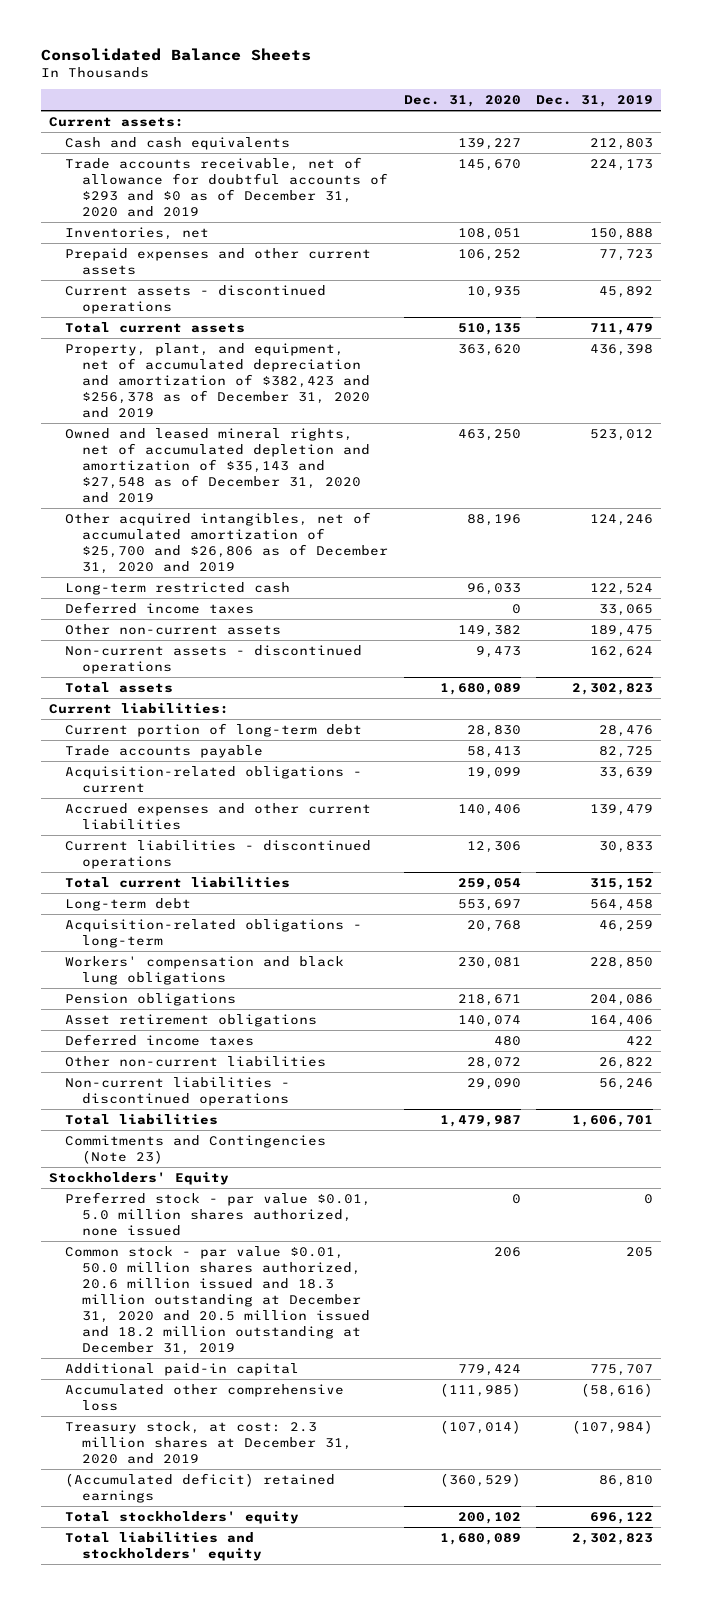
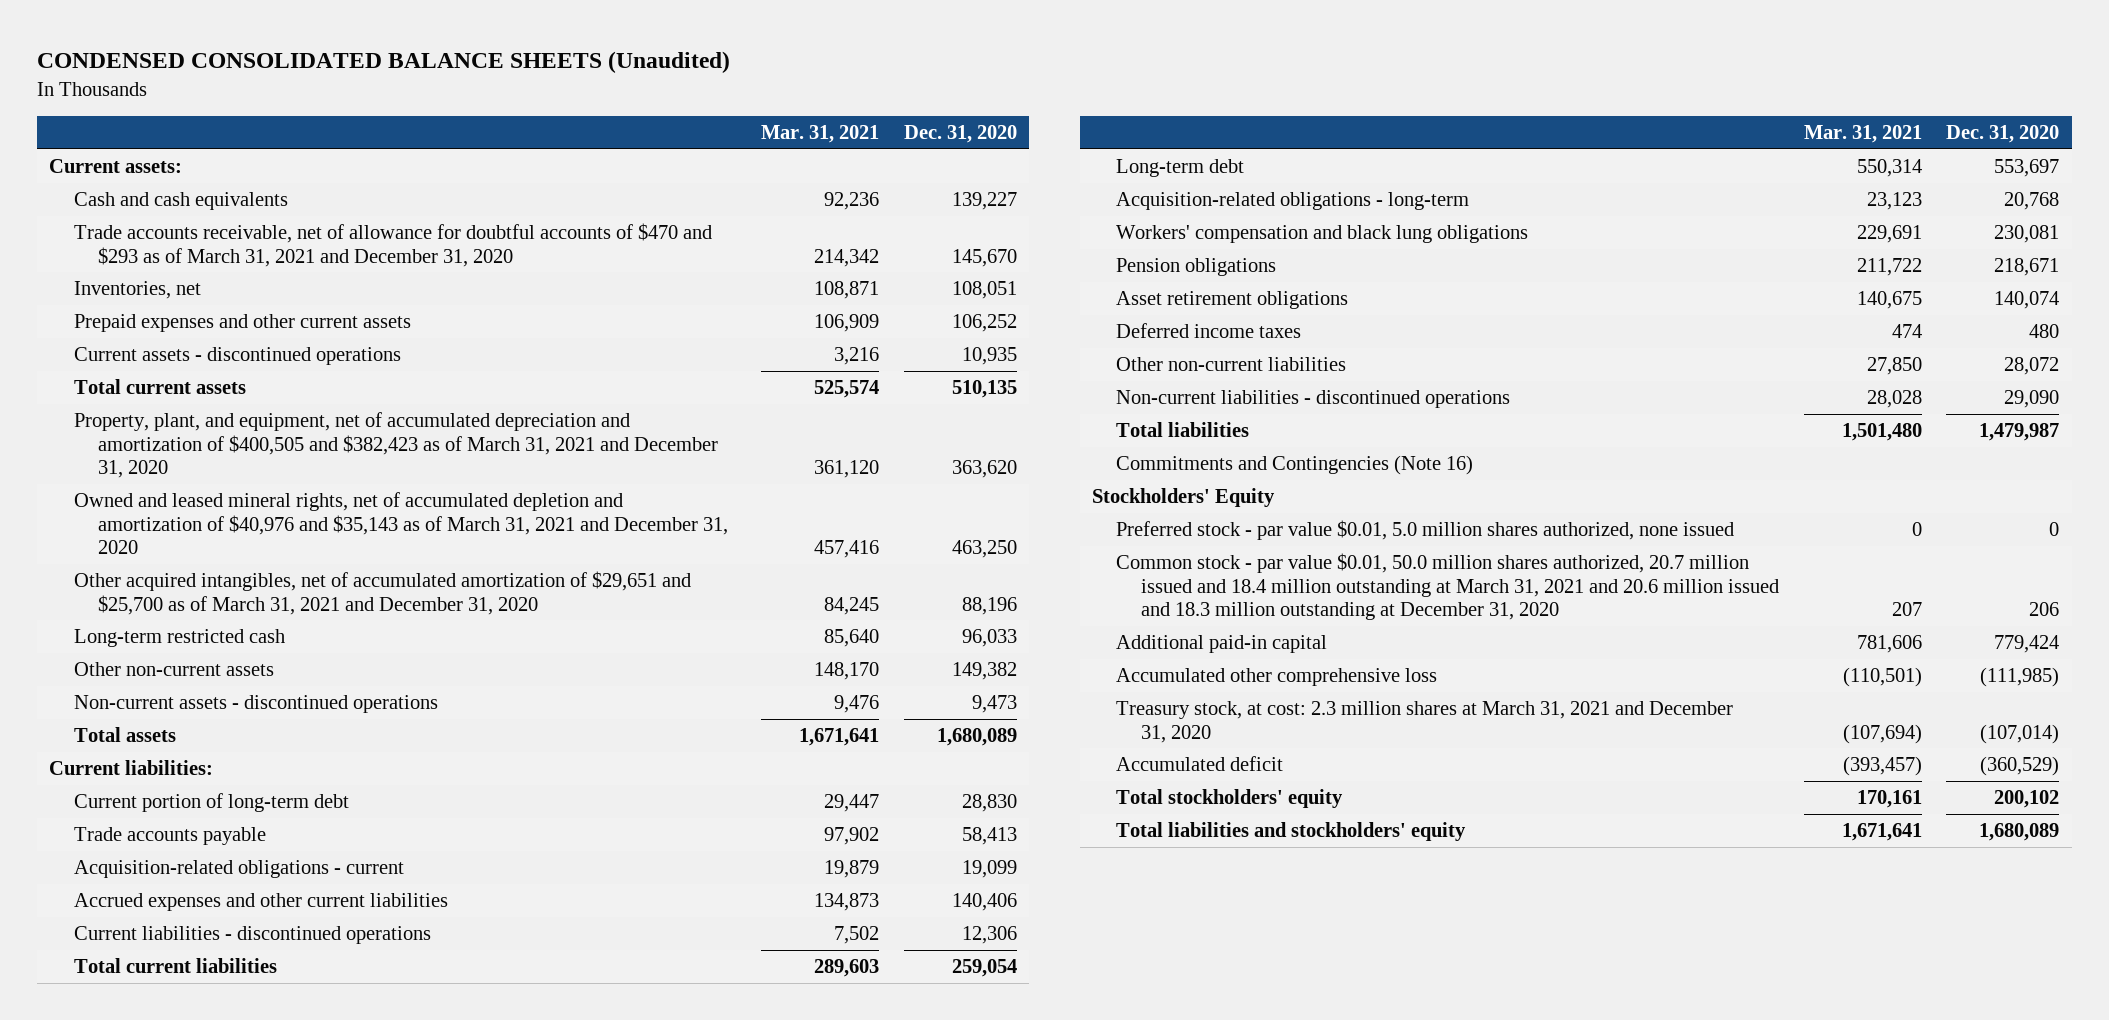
[40,48,311,62] Consolidated Balance Sheets -> [36,51,730,74] CONDENSED CONSOLIDATED BALANCE SHEETS (Unaudited)
[536,95,654,108] Dec. 31, 2019 -> none
none -> [760,125,879,144] Mar. 31, 2021
[65,156,388,217] Trade accounts receivable, net of allowance for doubtful accounts of $293 and $0 as of December 31, 2020 and 2019 -> [73,222,712,267] Trade accounts receivable, net of allowance for doubtful accounts of $470 and $293 as of March 31, 2021 and December 31, 2020
[65,342,370,418] Property, plant, and equipment, net of accumulated depreciation and amortization of $382,423 and $256,378 as of December 31, 2020 and 2019 -> [73,411,719,479] Property, plant, and equipment, net of accumulated depreciation and amortization of $400,505 and $382,423 as of March 31, 2021 and December 31, 2020
[65,427,370,503] Owned and leased mineral rights, net of accumulated depletion and amortization of $35,143 and $27,548 as of December 31, 2020 and 2019 -> [73,491,729,555] Owned and leased mineral rights, net of accumulated depletion and amortization of $40,976 and $35,143 as of March 31, 2021 and December 31, 2020
[65,511,388,574] Other acquired intangibles, net of accumulated amortization of $25,700 and $26,806 as of December 31, 2020 and 2019 -> [73,570,691,615] Other acquired intangibles, net of accumulated amortization of $29,651 and $25,700 as of March 31, 2021 and December 31, 2020
[65,601,255,614] Deferred income taxes -> none
[65,1134,327,1164] Commitments and Contingencies (Note 23) -> [1116,454,1474,475] Commitments and Contingencies (Note 16)
[65,1245,370,1355] Common stock - par value $0.01, 50.0 million shares authorized, 20.6 million issued and 18.3 million outstanding at December 31, 2020 and 20.5 million issued and 18.2 million outstanding at December 31, 2019 -> [1116,552,1779,621] Common stock - par value $0.01, 50.0 million shares authorized, 20.7 million issued and 18.4 million outstanding at March 31, 2021 and 20.6 million issued and 18.3 million outstanding at December 31, 2020
[65,1420,352,1464] Treasury stock, at cost: 2.3 million shares at December 31, 2020 and 2019 -> [1116,700,1734,743] Treasury stock, at cost: 2.3 million shares at March 31, 2021 and December 31, 2020
[65,1472,336,1503] (Accumulated deficit) retained earnings -> [1116,755,1284,771] Accumulated deficit

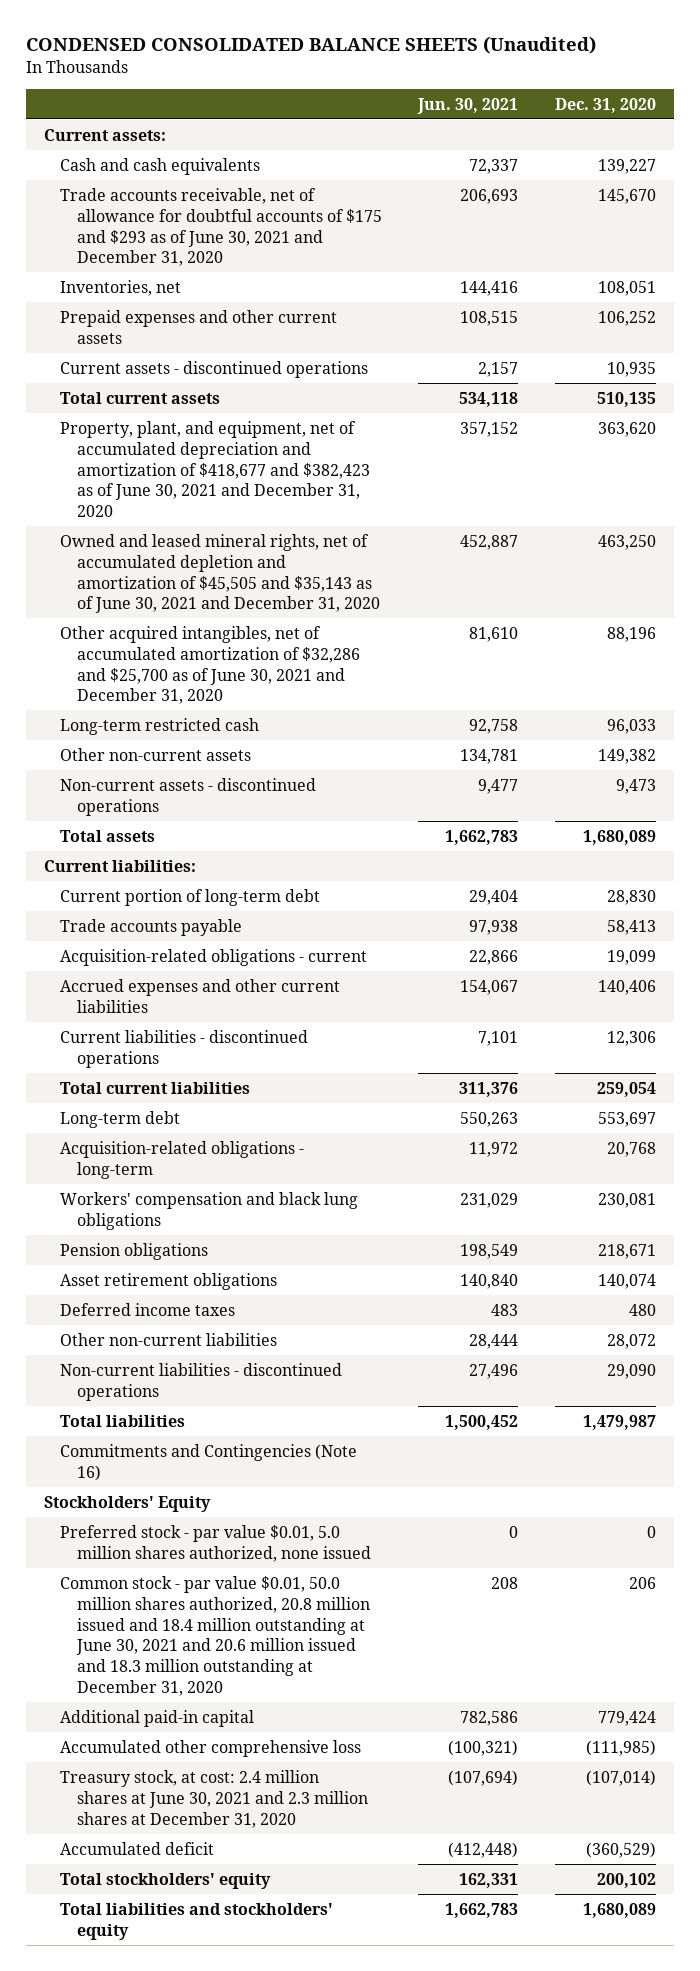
[760,125,879,144] Mar. 31, 2021 -> none
none -> [417,97,519,114] Jun. 30, 2021
[73,222,712,267] Trade accounts receivable, net of allowance for doubtful accounts of $470 and $293 as of March 31, 2021 and December 31, 2020 -> [60,187,382,267] Trade accounts receivable, net of allowance for doubtful accounts of $175 and $293 as of June 30, 2021 and December 31, 2020
[73,411,719,479] Property, plant, and equipment, net of accumulated depreciation and amortization of $400,505 and $382,423 as of March 31, 2021 and December 31, 2020 -> [60,420,370,518] Property, plant, and equipment, net of accumulated depreciation and amortization of $418,677 and $382,423 as of June 30, 2021 and December 31, 2020
[73,491,729,555] Owned and leased mineral rights, net of accumulated depletion and amortization of $40,976 and $35,143 as of March 31, 2021 and December 31, 2020 -> [60,533,380,614] Owned and leased mineral rights, net of accumulated depletion and amortization of $45,505 and $35,143 as of June 30, 2021 and December 31, 2020
[73,570,691,615] Other acquired intangibles, net of accumulated amortization of $29,651 and $25,700 as of March 31, 2021 and December 31, 2020 -> [60,625,360,705] Other acquired intangibles, net of accumulated amortization of $32,286 and $25,700 as of June 30, 2021 and December 31, 2020
[1116,552,1779,621] Common stock - par value $0.01, 50.0 million shares authorized, 20.7 million issued and 18.4 million outstanding at March 31, 2021 and 20.6 million issued and 18.3 million outstanding at December 31, 2020 -> [60,1575,370,1697] Common stock - par value $0.01, 50.0 million shares authorized, 20.8 million issued and 18.4 million outstanding at June 30, 2021 and 20.6 million issued and 18.3 million outstanding at December 31, 2020
[1116,700,1734,743] Treasury stock, at cost: 2.3 million shares at March 31, 2021 and December 31, 2020 -> [60,1769,368,1828] Treasury stock, at cost: 2.4 million shares at June 30, 2021 and 2.3 million shares at December 31, 2020

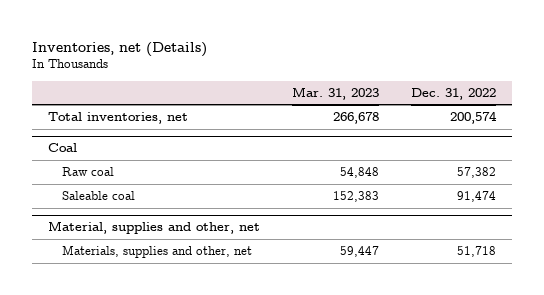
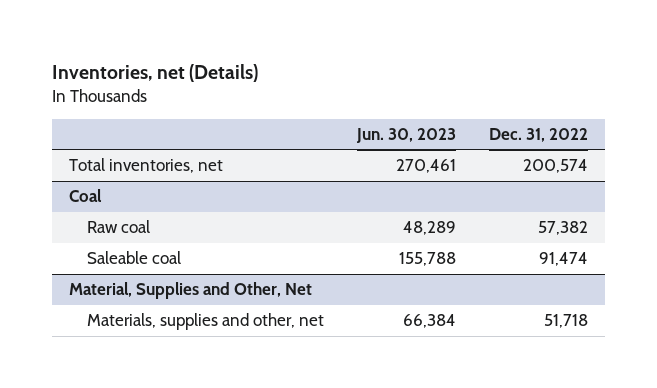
[292,86,380,100] Mar. 31, 2023 -> none
none -> [356,127,457,143] Jun. 30, 2023
[48,221,261,235] Material, supplies and other, net -> [69,282,313,300] Material, Supplies and Other, Net

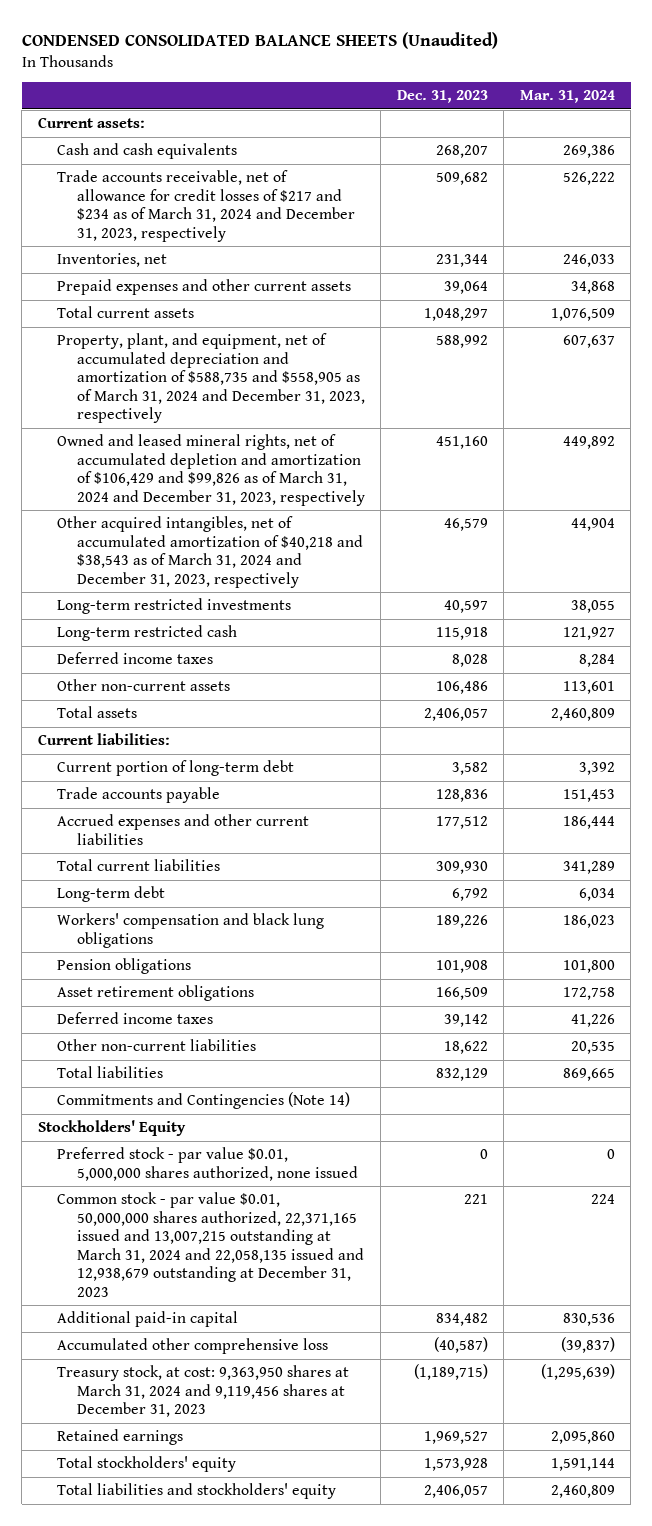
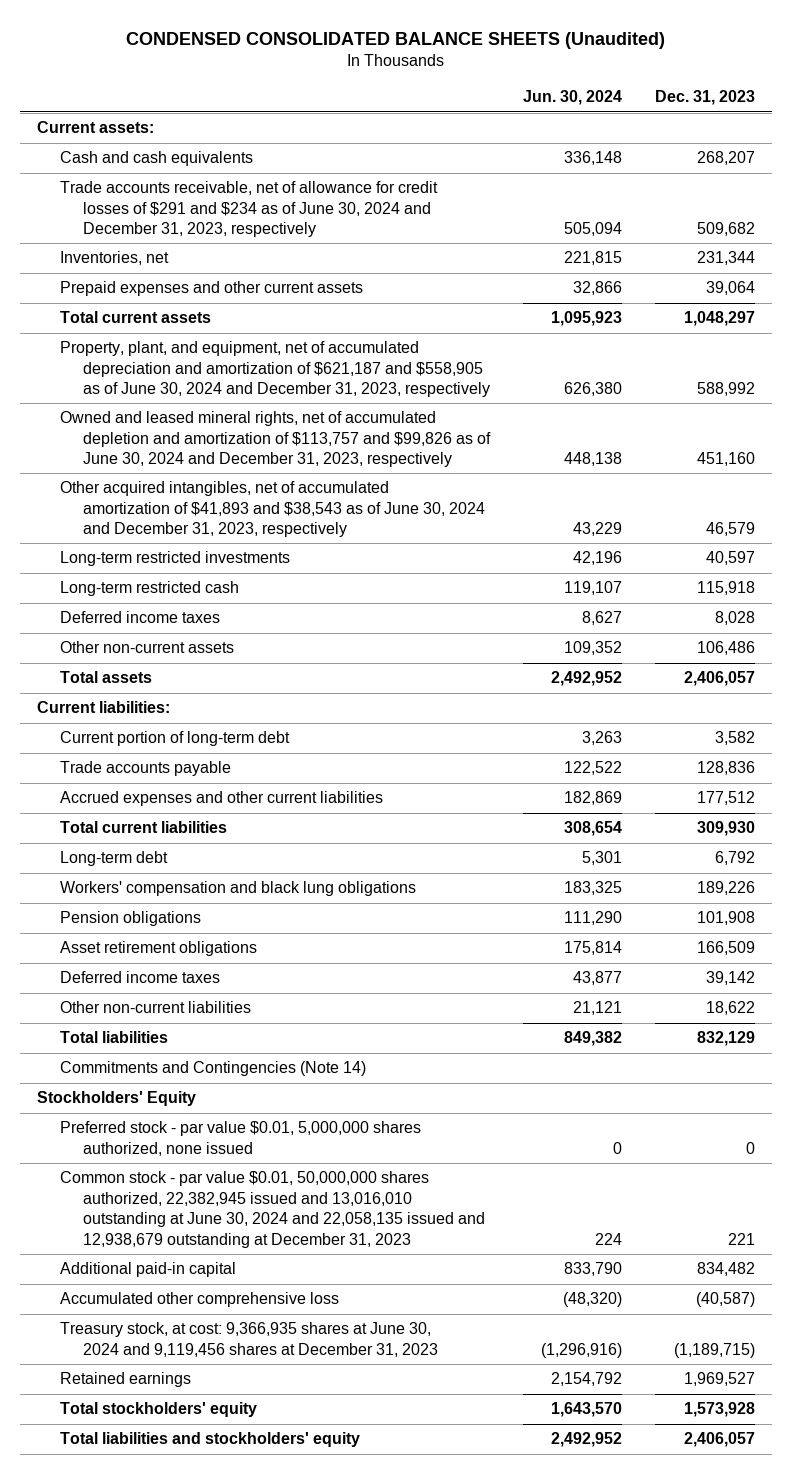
[519,90,615,104] Mar. 31, 2024 -> none
none -> [522,90,622,106] Jun. 30, 2024
[57,170,355,242] Trade accounts receivable, net of allowance for credit losses of $217 and $234 as of March 31, 2024 and December 31, 2023, respectively -> [59,181,438,238] Trade accounts receivable, net of allowance for credit losses of $291 and $234 as of June 30, 2024 and December 31, 2023, respectively
[57,333,365,424] Property, plant, and equipment, net of accumulated depreciation and amortization of $588,735 and $558,905 as of March 31, 2024 and December 31, 2023, respectively -> [59,341,490,398] Property, plant, and equipment, net of accumulated depreciation and amortization of $621,187 and $558,905 as of June 30, 2024 and December 31, 2023, respectively
[57,434,365,506] Owned and leased mineral rights, net of accumulated depletion and amortization of $106,429 and $99,826 as of March 31, 2024 and December 31, 2023, respectively -> [59,411,491,468] Owned and leased mineral rights, net of accumulated depletion and amortization of $113,757 and $99,826 as of June 30, 2024 and December 31, 2023, respectively
[57,516,363,588] Other acquired intangibles, net of accumulated amortization of $40,218 and $38,543 as of March 31, 2024 and December 31, 2023, respectively -> [59,481,485,538] Other acquired intangibles, net of accumulated amortization of $41,893 and $38,543 as of June 30, 2024 and December 31, 2023, respectively
[57,1192,364,1297] Common stock - par value $0.01, 50,000,000 shares authorized, 22,371,165 issued and 13,007,215 outstanding at March 31, 2024 and 22,058,135 issued and 12,938,679 outstanding at December 31, 2023 -> [59,1171,485,1248] Common stock - par value $0.01, 50,000,000 shares authorized, 22,382,945 issued and 13,016,010 outstanding at June 30, 2024 and 22,058,135 issued and 12,938,679 outstanding at December 31, 2023
[57,1365,350,1418] Treasury stock, at cost: 9,363,950 shares at March 31, 2024 and 9,119,456 shares at December 31, 2023 -> [59,1322,438,1357] Treasury stock, at cost: 9,366,935 shares at June 30, 2024 and 9,119,456 shares at December 31, 2023

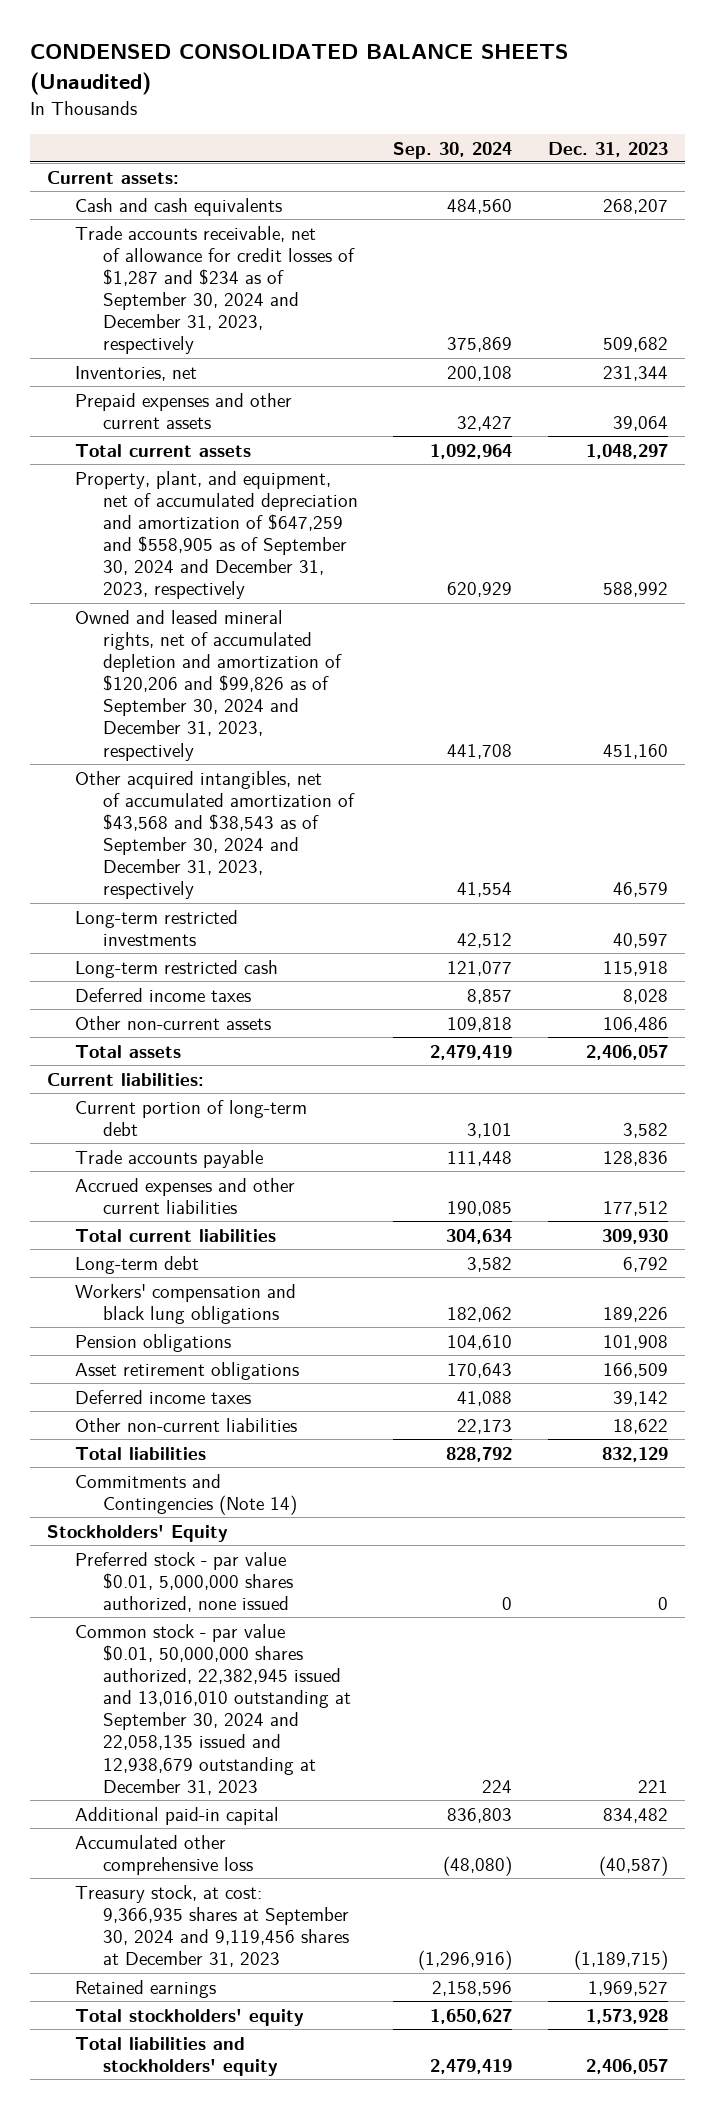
[522,90,622,106] Jun. 30, 2024 -> none
none -> [393,141,513,159] Sep. 30, 2024
[59,181,438,238] Trade accounts receivable, net of allowance for credit losses of $291 and $234 as of June 30, 2024 and December 31, 2023, respectively -> [75,225,356,355] Trade accounts receivable, net of allowance for credit losses of $1,287 and $234 as of September 30, 2024 and December 31, 2023, respectively
[59,341,490,398] Property, plant, and equipment, net of accumulated depreciation and amortization of $621,187 and $558,905 as of June 30, 2024 and December 31, 2023, respectively -> [75,470,359,600] Property, plant, and equipment, net of accumulated depreciation and amortization of $647,259 and $558,905 as of September 30, 2024 and December 31, 2023, respectively
[59,411,491,468] Owned and leased mineral rights, net of accumulated depletion and amortization of $113,757 and $99,826 as of June 30, 2024 and December 31, 2023, respectively -> [75,609,343,761] Owned and leased mineral rights, net of accumulated depletion and amortization of $120,206 and $99,826 as of September 30, 2024 and December 31, 2023, respectively
[59,481,485,538] Other acquired intangibles, net of accumulated amortization of $41,893 and $38,543 as of June 30, 2024 and December 31, 2023, respectively -> [75,770,356,900] Other acquired intangibles, net of accumulated amortization of $43,568 and $38,543 as of September 30, 2024 and December 31, 2023, respectively
[59,1171,485,1248] Common stock - par value $0.01, 50,000,000 shares authorized, 22,382,945 issued and 13,016,010 outstanding at June 30, 2024 and 22,058,135 issued and 12,938,679 outstanding at December 31, 2023 -> [75,1623,352,1795] Common stock - par value $0.01, 50,000,000 shares authorized, 22,382,945 issued and 13,016,010 outstanding at September 30, 2024 and 22,058,135 issued and 12,938,679 outstanding at December 31, 2023
[59,1322,438,1357] Treasury stock, at cost: 9,366,935 shares at June 30, 2024 and 9,119,456 shares at December 31, 2023 -> [75,1884,350,1968] Treasury stock, at cost: 9,366,935 shares at September 30, 2024 and 9,119,456 shares at December 31, 2023

